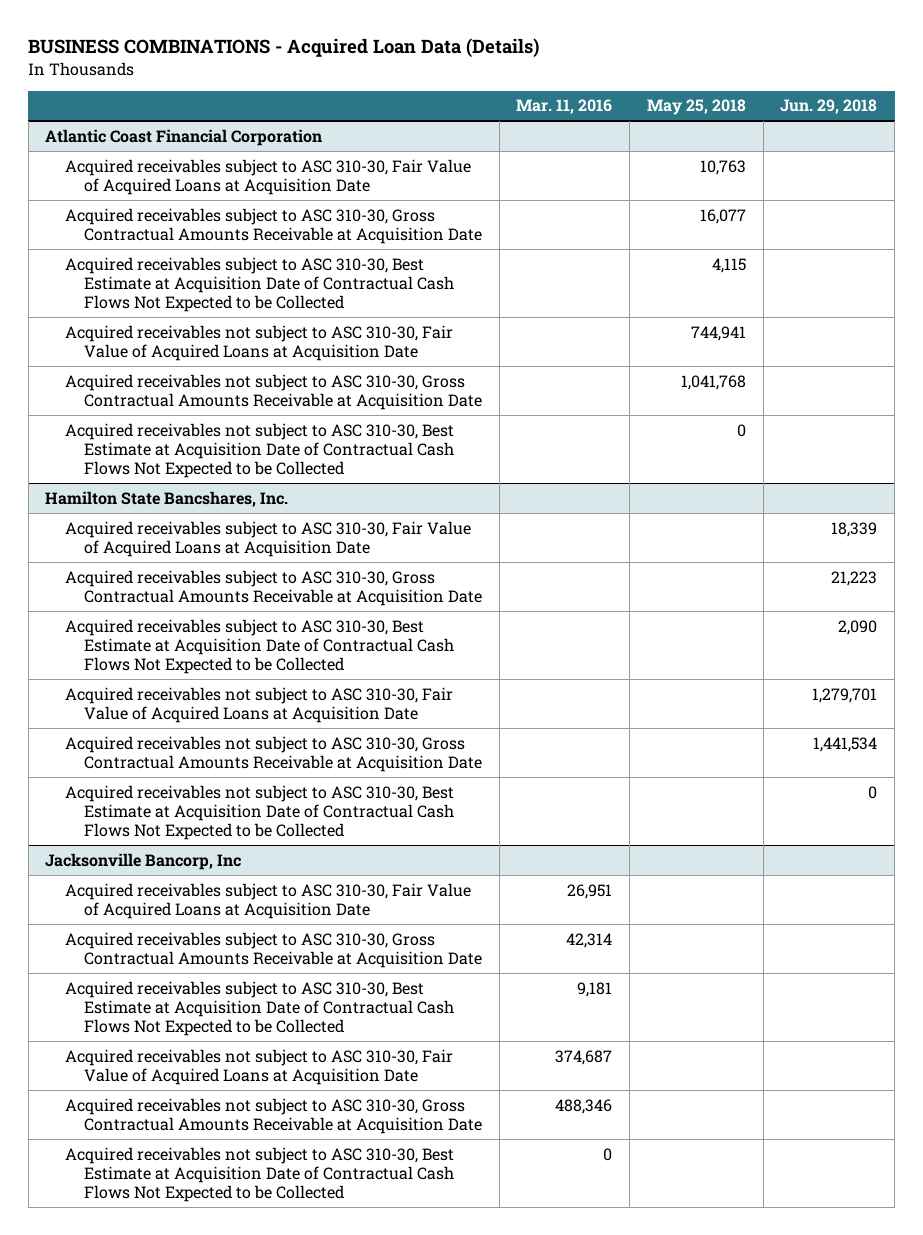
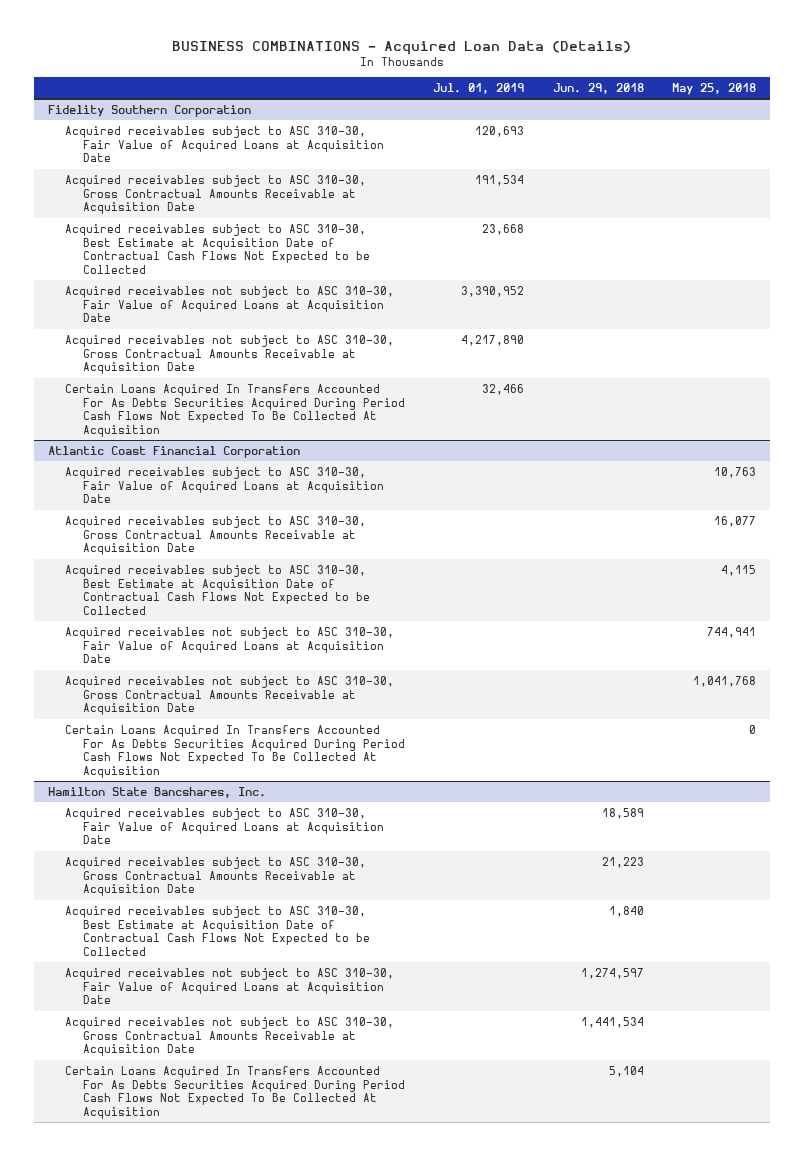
[516,99,613,115] Mar. 11, 2016 -> none
none -> [433,83,525,95] Jul. 01, 2019
none -> [47,104,251,117] Fidelity Southern Corporation
none -> [65,125,385,163] Acquired receivables subject to ASC 310-30, Fair Value of Acquired Loans at Acquisition Date
none -> [65,174,367,215] Acquired receivables subject to ASC 310-30, Gross Contractual Amounts Receivable at Acquisition Date
none -> [65,223,371,274] Acquired receivables subject to ASC 310-30, Best Estimate at Acquisition Date of Contractual Cash Flows Not Expected to be Collected
none -> [65,285,395,323] Acquired receivables not subject to ASC 310-30, Fair Value of Acquired Loans at Acquisition Date
none -> [65,334,395,375] Acquired receivables not subject to ASC 310-30, Gross Contractual Amounts Receivable at Acquisition Date
none -> [65,383,406,437] Certain Loans Acquired In Transfers Accounted For As Debts Securities Acquired During Period Cash Flows Not Expected To Be Collected At Acquisition
[64,422,455,479] Acquired receivables not subject to ASC 310-30, Best Estimate at Acquisition Date of Contractual Cash Flows Not Expected to be Collected -> [65,724,406,778] Certain Loans Acquired In Transfers Accounted For As Debts Securities Acquired During Period Cash Flows Not Expected To Be Collected At Acquisition
[831,521,878,537] 18,339 -> [601,807,644,819] 18,589
[838,619,878,635] 2,090 -> [608,905,644,917] 1,840
[812,687,878,703] 1,279,701 -> [580,967,644,979] 1,274,597
[45,852,242,870] Jacksonville Bancorp, Inc -> none
[64,882,471,919] Acquired receivables subject to ASC 310-30, Fair Value of Acquired Loans at Acquisition Date -> none
[64,931,483,968] Acquired receivables subject to ASC 310-30, Gross Contractual Amounts Receivable at Acquisition Date -> none
[64,980,455,1037] Acquired receivables subject to ASC 310-30, Best Estimate at Acquisition Date of Contractual Cash Flows Not Expected to be Collected -> none
[64,1048,453,1085] Acquired receivables not subject to ASC 310-30, Fair Value of Acquired Loans at Acquisition Date -> none
[64,1097,483,1134] Acquired receivables not subject to ASC 310-30, Gross Contractual Amounts Receivable at Acquisition Date -> none
[64,1146,455,1203] Acquired receivables not subject to ASC 310-30, Best Estimate at Acquisition Date of Contractual Cash Flows Not Expected to be Collected -> none
[64,784,455,841] Acquired receivables not subject to ASC 310-30, Best Estimate at Acquisition Date of Contractual Cash Flows Not Expected to be Collected -> [65,1065,406,1119] Certain Loans Acquired In Transfers Accounted For As Debts Securities Acquired During Period Cash Flows Not Expected To Be Collected At Acquisition
[868,785,878,799] 0 -> [608,1065,644,1077] 5,104

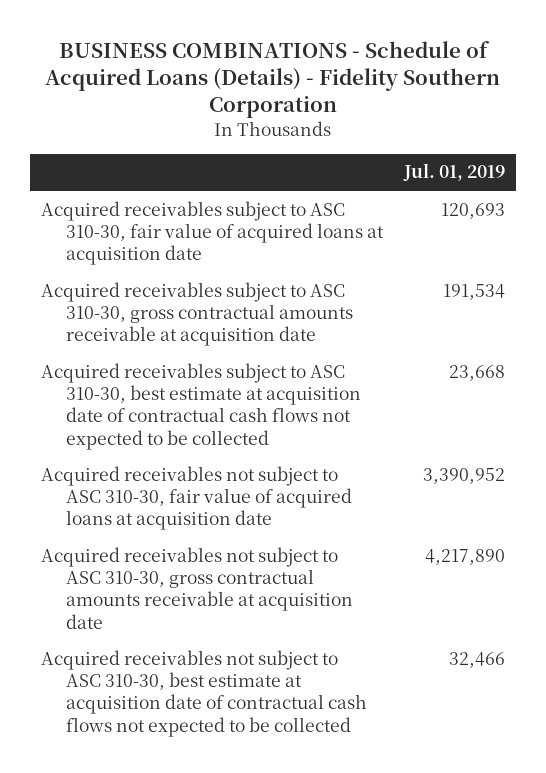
[172,40,632,55] BUSINESS COMBINATIONS - Acquired Loan Data (Details) -> [45,40,501,119] BUSINESS COMBINATIONS - Schedule of Acquired Loans (Details) - Fidelity Southern Corporation
[552,83,644,95] Jun. 29, 2018 -> none
[672,83,757,96] May 25, 2018 -> none
[47,104,251,117] Fidelity Southern Corporation -> none
[65,125,385,163] Acquired receivables subject to ASC 310-30, Fair Value of Acquired Loans at Acquisition Date -> none
[65,174,367,215] Acquired receivables subject to ASC 310-30, Gross Contractual Amounts Receivable at Acquisition Date -> none
[65,223,371,274] Acquired receivables subject to ASC 310-30, Best Estimate at Acquisition Date of Contractual Cash Flows Not Expected to be Collected -> none
[65,285,395,323] Acquired receivables not subject to ASC 310-30, Fair Value of Acquired Loans at Acquisition Date -> none
[65,334,395,375] Acquired receivables not subject to ASC 310-30, Gross Contractual Amounts Receivable at Acquisition Date -> none
[65,383,406,437] Certain Loans Acquired In Transfers Accounted For As Debts Securities Acquired During Period Cash Flows Not Expected To Be Collected At Acquisition -> none
[47,445,300,458] Atlantic Coast Financial Corporation -> none
[65,466,385,504] Acquired receivables subject to ASC 310-30, Fair Value of Acquired Loans at Acquisition Date -> none
[65,515,367,556] Acquired receivables subject to ASC 310-30, Gross Contractual Amounts Receivable at Acquisition Date -> none
[65,564,371,615] Acquired receivables subject to ASC 310-30, Best Estimate at Acquisition Date of Contractual Cash Flows Not Expected to be Collected -> none
[65,626,395,664] Acquired receivables not subject to ASC 310-30, Fair Value of Acquired Loans at Acquisition Date -> none
[65,675,395,716] Acquired receivables not subject to ASC 310-30, Gross Contractual Amounts Receivable at Acquisition Date -> none
[65,724,406,778] Certain Loans Acquired In Transfers Accounted For As Debts Securities Acquired During Period Cash Flows Not Expected To Be Collected At Acquisition -> none
[47,786,266,798] Hamilton State Bancshares, Inc. -> none
[65,807,385,845] Acquired receivables subject to ASC 310-30, Fair Value of Acquired Loans at Acquisition Date -> none
[65,856,367,897] Acquired receivables subject to ASC 310-30, Gross Contractual Amounts Receivable at Acquisition Date -> none
[65,905,371,956] Acquired receivables subject to ASC 310-30, Best Estimate at Acquisition Date of Contractual Cash Flows Not Expected to be Collected -> none
[65,967,395,1005] Acquired receivables not subject to ASC 310-30, Fair Value of Acquired Loans at Acquisition Date -> none
[65,1016,395,1057] Acquired receivables not subject to ASC 310-30, Gross Contractual Amounts Receivable at Acquisition Date -> none
[65,1065,406,1119] Certain Loans Acquired In Transfers Accounted For As Debts Securities Acquired During Period Cash Flows Not Expected To Be Collected At Acquisition -> none
none -> [40,200,385,266] Acquired receivables subject to ASC 310-30, fair value of acquired loans at acquisition date
none -> [40,281,354,347] Acquired receivables subject to ASC 310-30, gross contractual amounts receivable at acquisition date
none -> [40,362,362,450] Acquired receivables subject to ASC 310-30, best estimate at acquisition date of contractual cash flows not expected to be collected
none -> [40,465,353,531] Acquired receivables not subject to ASC 310-30, fair value of acquired loans at acquisition date
none -> [40,546,354,629] Acquired receivables not subject to ASC 310-30, gross contractual amounts receivable at acquisition date
none -> [40,649,368,737] Acquired receivables not subject to ASC 310-30, best estimate at acquisition date of contractual cash flows not expected to be collected

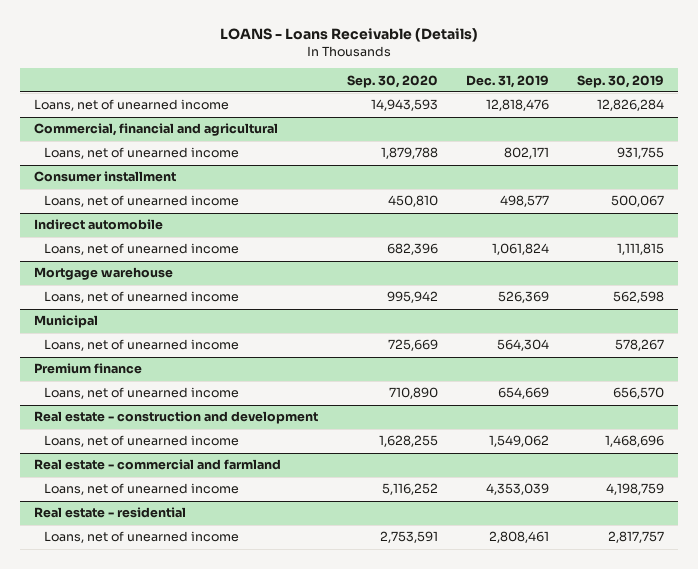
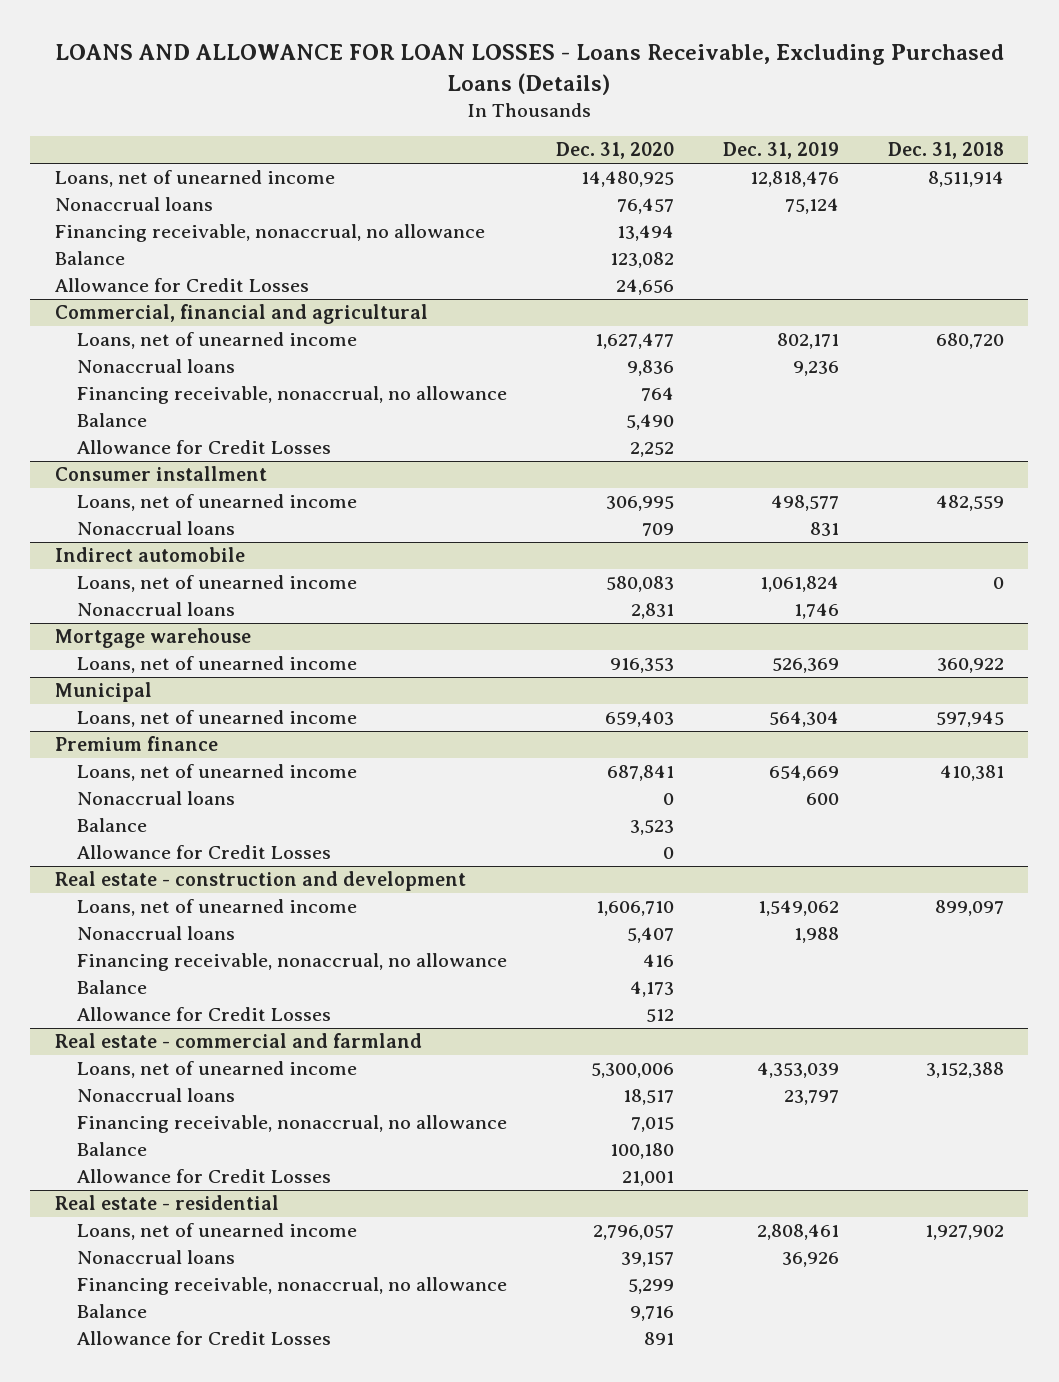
[220,28,479,43] LOANS - Loans Receivable (Details) -> [55,44,1005,95] LOANS AND ALLOWANCE FOR LOAN LOSSES - Loans Receivable, Excluding Purchased Loans (Details)
[346,74,438,88] Sep. 30, 2020 -> none
[576,74,664,88] Sep. 30, 2019 -> none
none -> [555,142,674,160] Dec. 31, 2020
none -> [887,142,1004,160] Dec. 31, 2018
none -> [54,197,213,212] Nonaccrual loans
none -> [54,224,485,243] Financing receivable, nonaccrual, no allowance
none -> [54,251,125,266] Balance
none -> [54,278,309,293] Allowance for Credit Losses
none -> [76,359,235,374] Nonaccrual loans
none -> [76,386,507,405] Financing receivable, nonaccrual, no allowance
none -> [76,413,147,428] Balance
none -> [76,440,331,455] Allowance for Credit Losses
none -> [76,521,235,536] Nonaccrual loans
none -> [76,602,235,617] Nonaccrual loans
none -> [76,791,235,806] Nonaccrual loans
none -> [76,818,147,833] Balance
none -> [76,845,331,860] Allowance for Credit Losses
none -> [76,926,235,941] Nonaccrual loans
none -> [76,953,507,972] Financing receivable, nonaccrual, no allowance
none -> [76,980,147,995] Balance
none -> [76,1007,331,1022] Allowance for Credit Losses
none -> [76,1088,235,1103] Nonaccrual loans
none -> [76,1115,507,1134] Financing receivable, nonaccrual, no allowance
none -> [76,1142,147,1157] Balance
none -> [76,1169,331,1184] Allowance for Credit Losses
none -> [76,1250,235,1265] Nonaccrual loans
none -> [76,1277,507,1296] Financing receivable, nonaccrual, no allowance
none -> [76,1304,147,1319] Balance
none -> [76,1331,331,1346] Allowance for Credit Losses

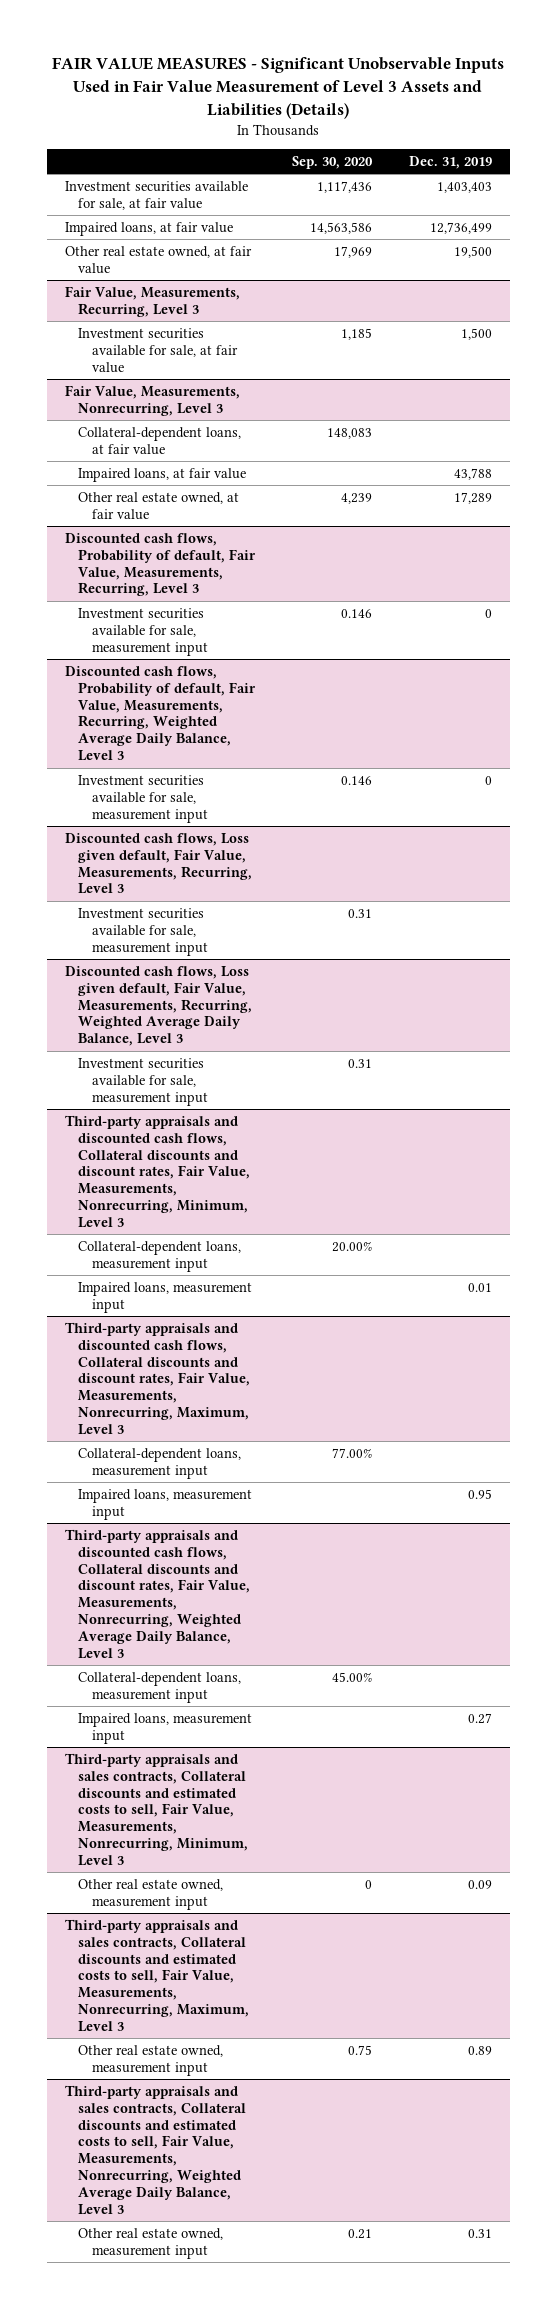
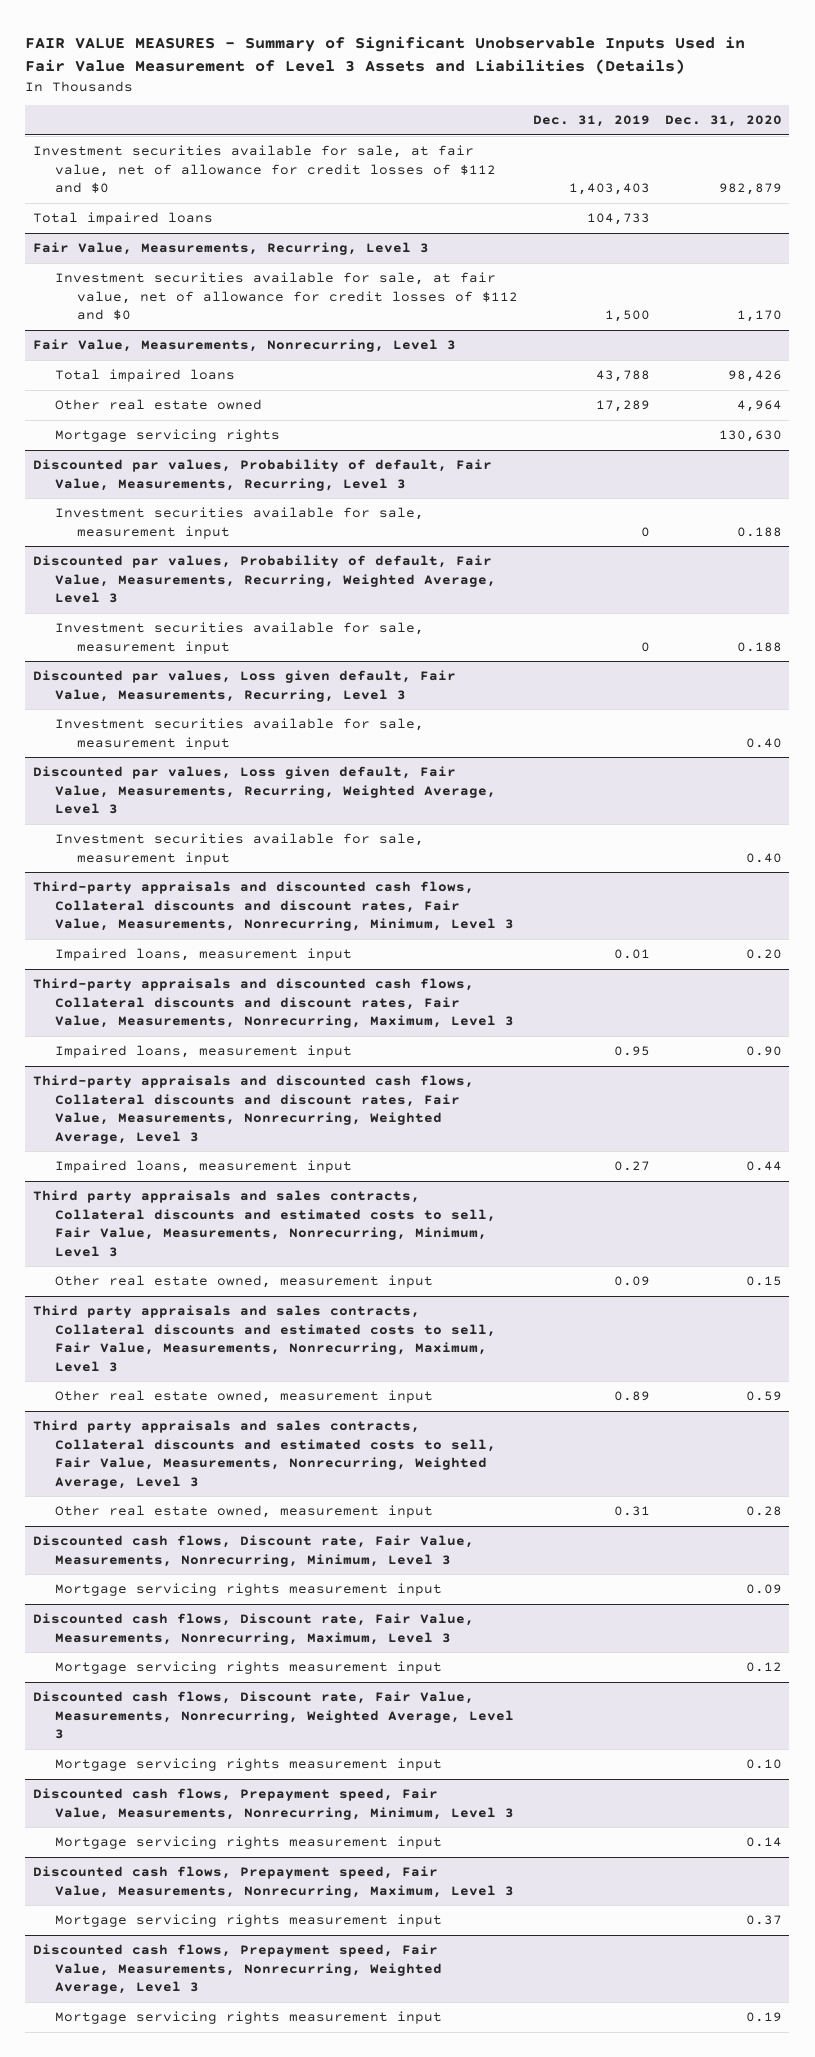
[52,57,505,119] FAIR VALUE MEASURES - Significant Unobservable Inputs Used in Fair Value Measurement of Level 3 Assets and Liabilities (Details) -> [25,36,746,74] FAIR VALUE MEASURES - Summary of Significant Unobservable Inputs Used in Fair Value Measurement of Level 3 Assets and Liabilities (Details)
[292,156,374,170] Sep. 30, 2020 -> none
none -> [664,115,782,128] Dec. 31, 2020
[65,221,234,236] Impaired loans, at fair value -> none
[65,245,253,274] Other real estate owned, at fair value -> none
[65,180,249,210] Investment securities available for sale, at fair value -> [32,145,496,194] Investment securities available for sale, at fair value, net of allowance for credit losses of $112 and $0
none -> [32,212,213,226] Total impaired loans
[78,327,238,373] Investment securities available for sale, at fair value -> [54,272,519,321] Investment securities available for sale, at fair value, net of allowance for credit losses of $112 and $0
[78,426,242,455] Collateral-dependent loans, at fair value -> none
[78,467,247,482] Impaired loans, at fair value -> [54,369,235,383] Total impaired loans
[78,491,240,520] Other real estate owned, at fair value -> [54,399,262,411] Other real estate owned
none -> [54,429,280,443] Mortgage servicing rights
[65,532,257,597] Discounted cash flows, Probability of default, Fair Value, Measurements, Recurring, Level 3 -> [32,459,492,491] Discounted par values, Probability of default, Fair Value, Measurements, Recurring, Level 3
[65,665,257,762] Discounted cash flows, Probability of default, Fair Value, Measurements, Recurring, Weighted Average Daily Balance, Level 3 -> [32,555,496,604] Discounted par values, Probability of default, Fair Value, Measurements, Recurring, Weighted Average, Level 3
[65,832,253,895] Discounted cash flows, Loss given default, Fair Value, Measurements, Recurring, Level 3 -> [32,670,456,702] Discounted par values, Loss given default, Fair Value, Measurements, Recurring, Level 3
[65,965,253,1047] Discounted cash flows, Loss given default, Fair Value, Measurements, Recurring, Weighted Average Daily Balance, Level 3 -> [32,766,496,815] Discounted par values, Loss given default, Fair Value, Measurements, Recurring, Weighted Average, Level 3
[78,1240,242,1272] Collateral-dependent loans, measurement input -> none
[78,1447,242,1479] Collateral-dependent loans, measurement input -> none
[78,1671,242,1703] Collateral-dependent loans, measurement input -> none
[65,1528,251,1660] Third-party appraisals and discounted cash flows, Collateral discounts and discount rates, Fair Value, Measurements, Nonrecurring, Weighted Average Daily Balance, Level 3 -> [32,1075,474,1144] Third-party appraisals and discounted cash flows, Collateral discounts and discount rates, Fair Value, Measurements, Nonrecurring, Weighted Average, Level 3
[65,1752,249,1867] Third-party appraisals and sales contracts, Collateral discounts and estimated costs to sell, Fair Value, Measurements, Nonrecurring, Minimum, Level 3 -> [32,1190,496,1257] Third party appraisals and sales contracts, Collateral discounts and estimated costs to sell, Fair Value, Measurements, Nonrecurring, Minimum, Level 3
[65,1918,250,2033] Third-party appraisals and sales contracts, Collateral discounts and estimated costs to sell, Fair Value, Measurements, Nonrecurring, Maximum, Level 3 -> [32,1305,496,1372] Third party appraisals and sales contracts, Collateral discounts and estimated costs to sell, Fair Value, Measurements, Nonrecurring, Maximum, Level 3
[65,2084,247,2216] Third-party appraisals and sales contracts, Collateral discounts and estimated costs to sell, Fair Value, Measurements, Nonrecurring, Weighted Average Daily Balance, Level 3 -> [32,1420,496,1489] Third party appraisals and sales contracts, Collateral discounts and estimated costs to sell, Fair Value, Measurements, Nonrecurring, Weighted Average, Level 3
none -> [32,1535,474,1567] Discounted cash flows, Discount rate, Fair Value, Measurements, Nonrecurring, Minimum, Level 3
none -> [54,1583,442,1597] Mortgage servicing rights measurement input
none -> [32,1613,474,1645] Discounted cash flows, Discount rate, Fair Value, Measurements, Nonrecurring, Maximum, Level 3
none -> [54,1661,442,1675] Mortgage servicing rights measurement input
none -> [32,1691,514,1740] Discounted cash flows, Discount rate, Fair Value, Measurements, Nonrecurring, Weighted Average, Level 3
none -> [54,1758,442,1772] Mortgage servicing rights measurement input
none -> [32,1788,514,1820] Discounted cash flows, Prepayment speed, Fair Value, Measurements, Nonrecurring, Minimum, Level 3
none -> [54,1836,442,1850] Mortgage servicing rights measurement input
none -> [32,1866,514,1898] Discounted cash flows, Prepayment speed, Fair Value, Measurements, Nonrecurring, Maximum, Level 3
none -> [54,1914,442,1928] Mortgage servicing rights measurement input
none -> [32,1944,442,1995] Discounted cash flows, Prepayment speed, Fair Value, Measurements, Nonrecurring, Weighted Average, Level 3
none -> [54,2011,442,2025] Mortgage servicing rights measurement input

